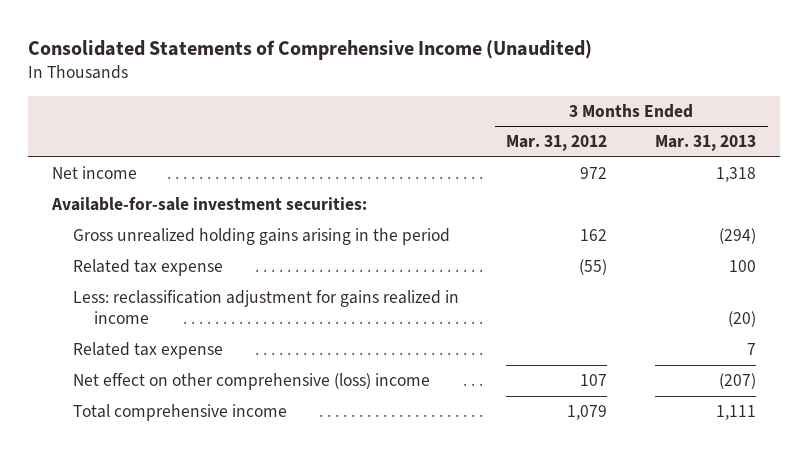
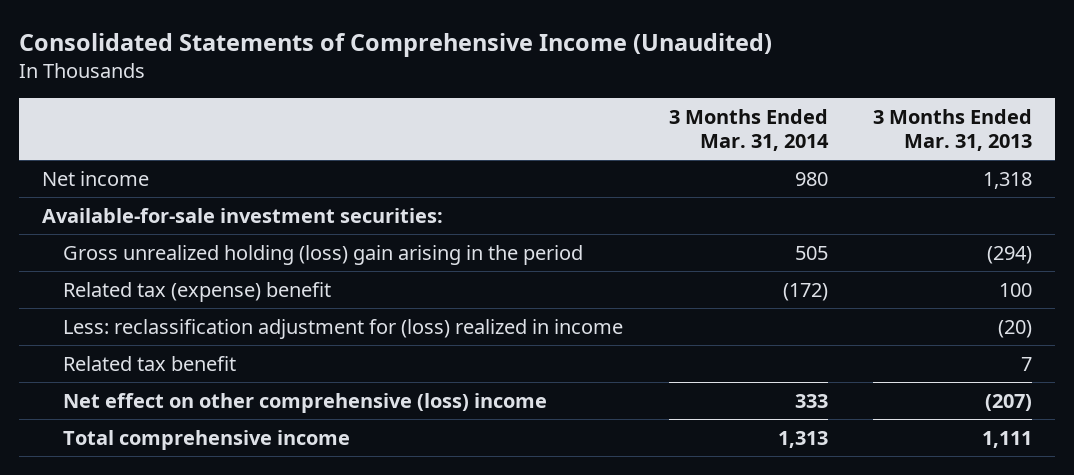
[506,135,608,152] Mar. 31, 2012 -> none
none -> [668,109,829,151] 3 Months Ended Mar. 31, 2014
[72,228,450,246] Gross unrealized holding gains arising in the period -> [63,244,584,265] Gross unrealized holding (loss) gain arising in the period
[72,259,223,277] Related tax expense -> [63,281,332,302] Related tax (expense) benefit
[72,290,459,325] Less: reclassification adjustment for gains realized in income -> [63,318,624,339] Less: reclassification adjustment for (loss) realized in income
[72,342,223,360] Related tax expense -> [63,355,237,371] Related tax benefit

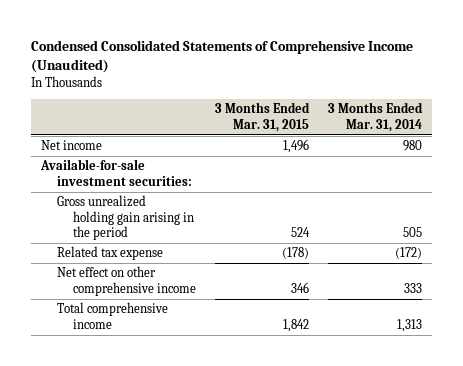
[19,32,773,57] Consolidated Statements of Comprehensive Income (Unaudited) -> [31,39,414,73] Condensed Consolidated Statements of Comprehensive Income (Unaudited)
[873,109,1033,151] 3 Months Ended Mar. 31, 2013 -> none
none -> [215,102,311,132] 3 Months Ended Mar. 31, 2015
[63,318,624,339] Less: reclassification adjustment for (loss) realized in income -> none
[63,355,237,371] Related tax benefit -> none
[63,244,584,265] Gross unrealized holding (loss) gain arising in the period -> [56,195,194,240] Gross unrealized holding gain arising in the period
[63,281,332,302] Related tax (expense) benefit -> [56,246,163,261] Related tax expense
[63,392,548,413] Net effect on other comprehensive (loss) income -> [56,266,196,296] Net effect on other comprehensive income

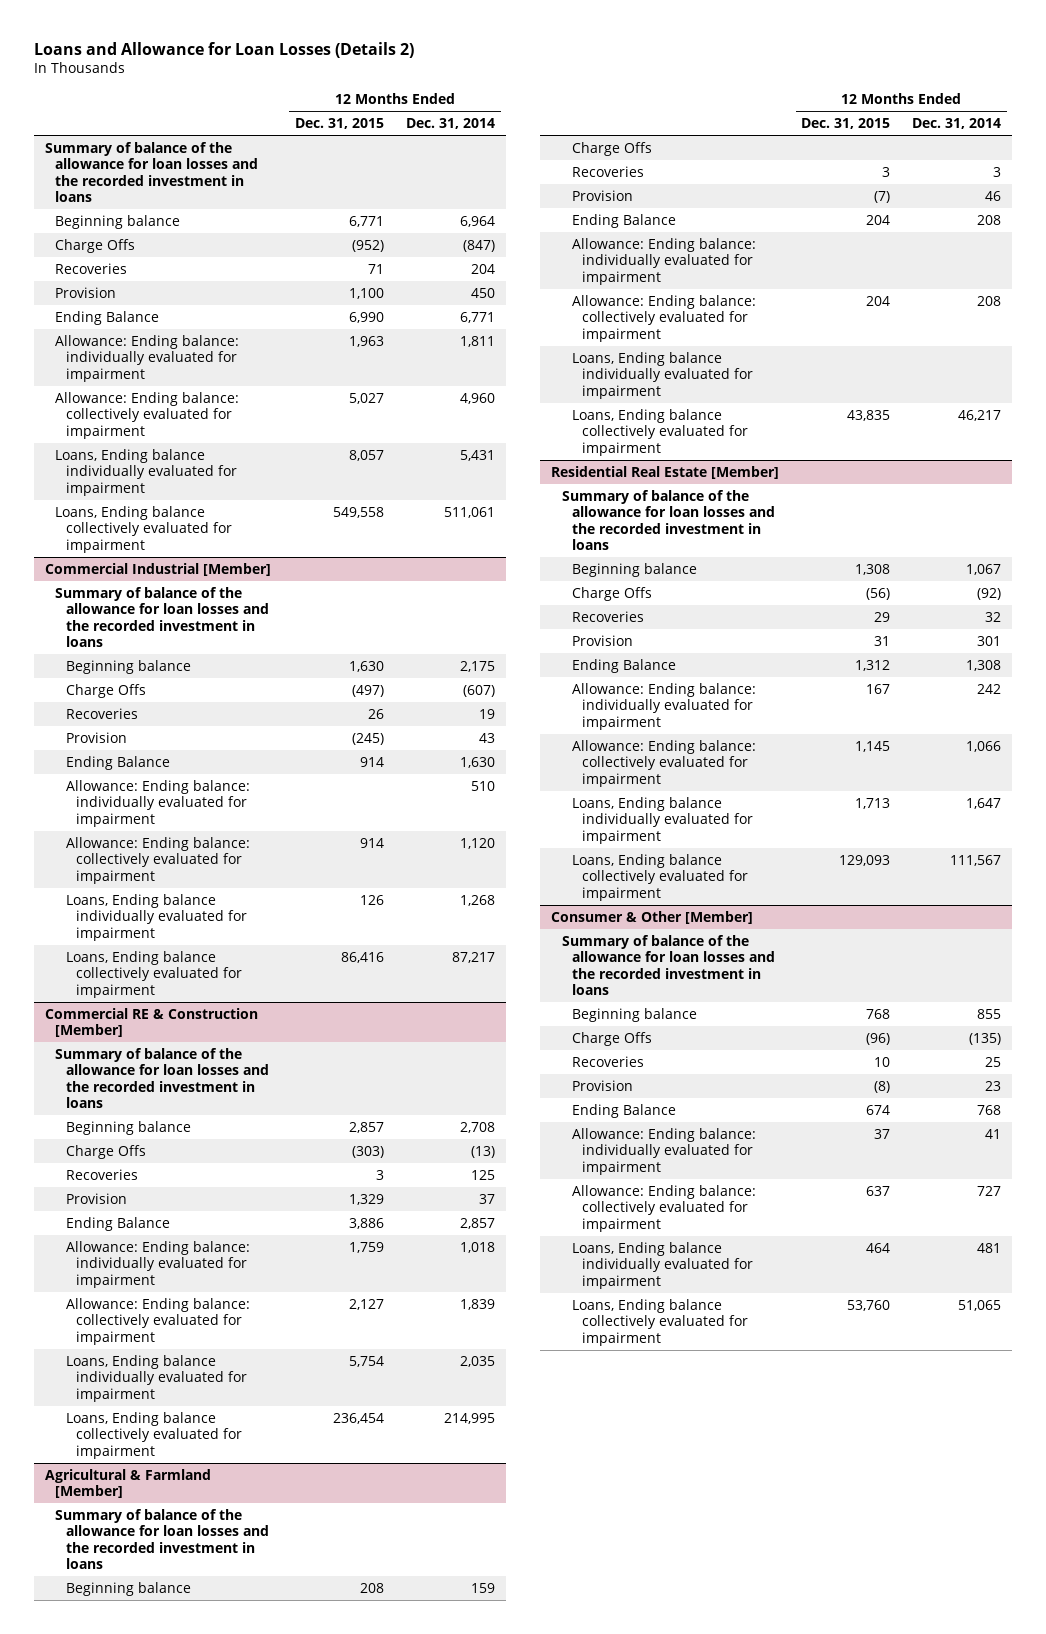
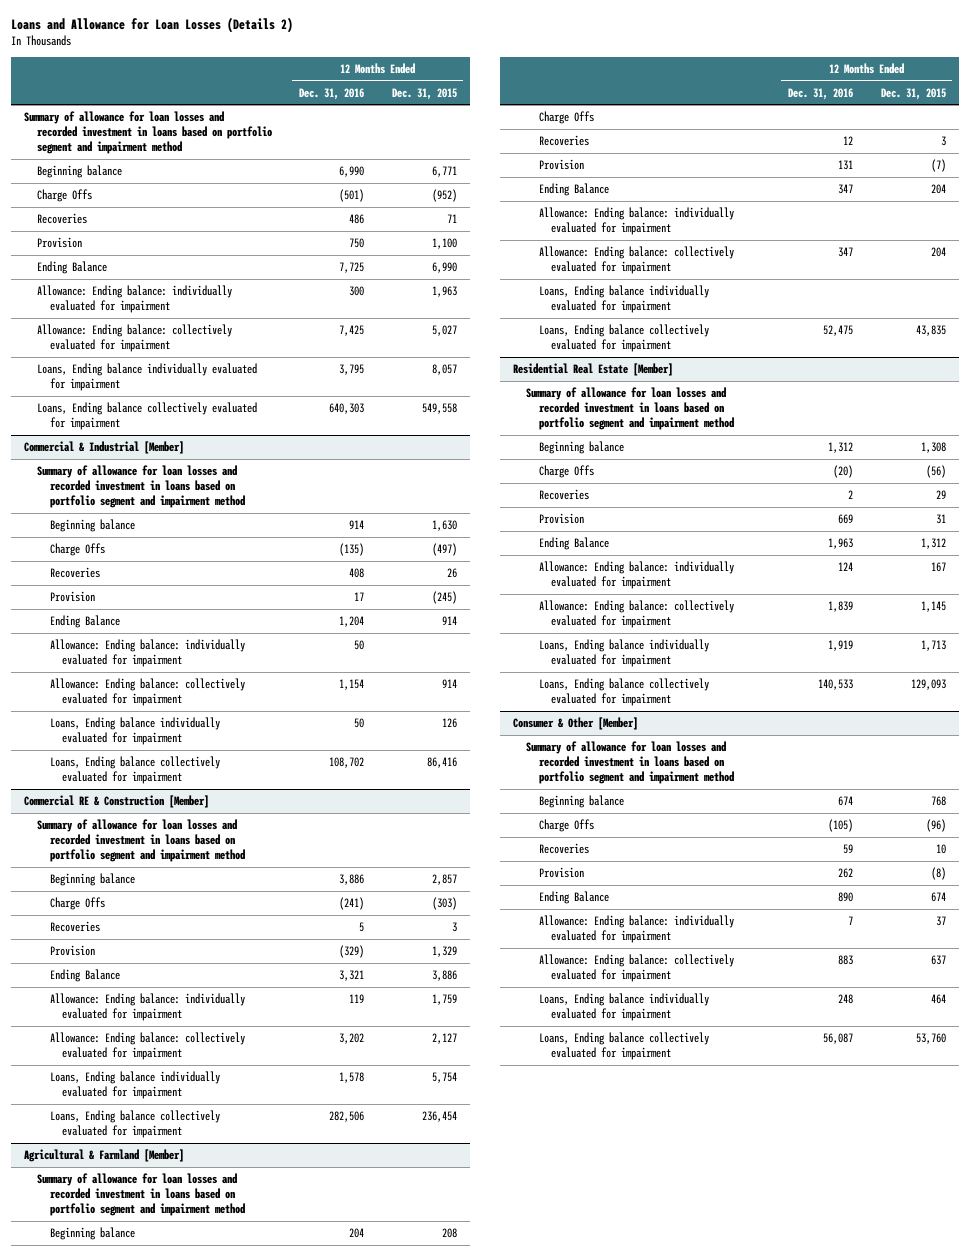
[406,117,496,129] Dec. 31, 2014 -> none
none -> [299,87,365,100] Dec. 31, 2016
[44,141,259,202] Summary of balance of the allowance for loan losses and the recorded investment in loans -> [24,111,272,155] Summary of allowance for loan losses and recorded investment in loans based on portfolio segment and impairment method
[44,562,271,576] Commercial Industrial [Member] -> [24,441,185,455] Commercial & Industrial [Member]
[55,586,269,647] Summary of balance of the allowance for loan losses and the recorded investment in loans -> [36,465,245,509] Summary of allowance for loan losses and recorded investment in loans based on portfolio segment and impairment method
[55,1047,269,1108] Summary of balance of the allowance for loan losses and the recorded investment in loans -> [36,819,245,863] Summary of allowance for loan losses and recorded investment in loans based on portfolio segment and impairment method
[55,1508,269,1569] Summary of balance of the allowance for loan losses and the recorded investment in loans -> [36,1173,245,1217] Summary of allowance for loan losses and recorded investment in loans based on portfolio segment and impairment method
[561,489,775,550] Summary of balance of the allowance for loan losses and the recorded investment in loans -> [525,387,734,431] Summary of allowance for loan losses and recorded investment in loans based on portfolio segment and impairment method
[561,934,775,995] Summary of balance of the allowance for loan losses and the recorded investment in loans -> [525,741,734,785] Summary of allowance for loan losses and recorded investment in loans based on portfolio segment and impairment method

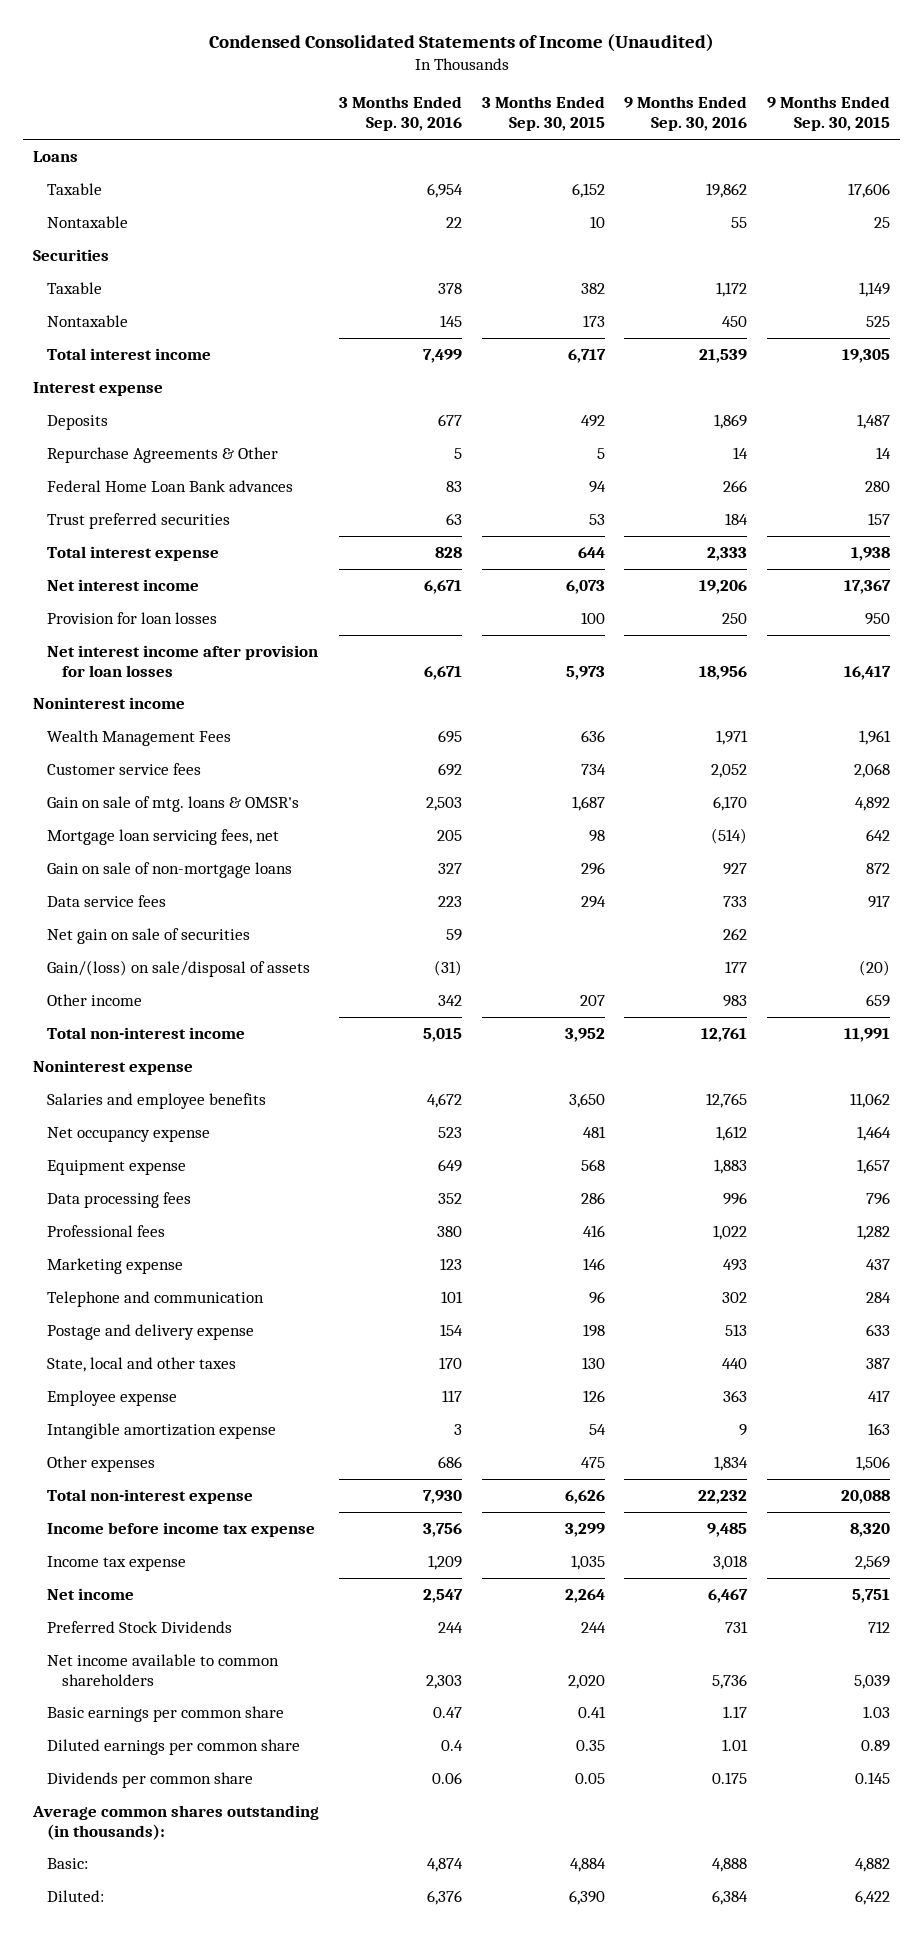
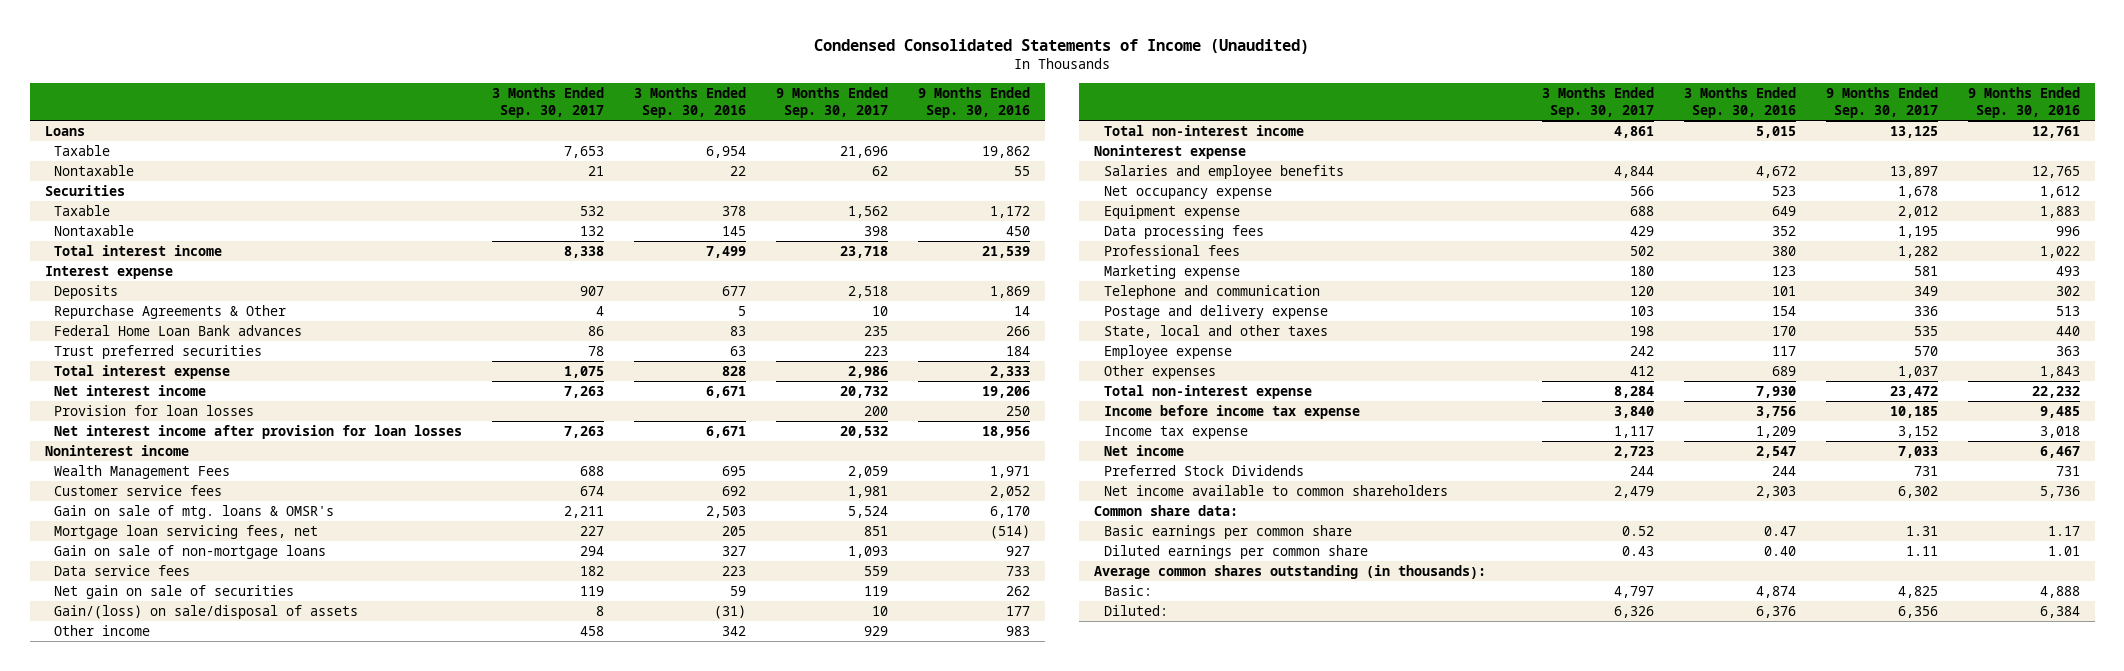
[481,96,605,132] 3 Months Ended Sep. 30, 2015 -> none
[767,96,891,132] 9 Months Ended Sep. 30, 2015 -> none
none -> [492,87,605,119] 3 Months Ended Sep. 30, 2017
none -> [776,87,889,119] 9 Months Ended Sep. 30, 2017
[47,1422,277,1439] Intangible amortization expense -> none
[437,1455,462,1468] 686 -> [1771,366,1796,377] 689
[714,1455,749,1471] 1,834 -> [2039,366,2080,379] 1,843
none -> [1094,505,1239,517] Common share data:
[47,1771,254,1788] Dividends per common share -> none
[440,1739,463,1751] 0.4 -> [1763,546,1796,557] 0.40

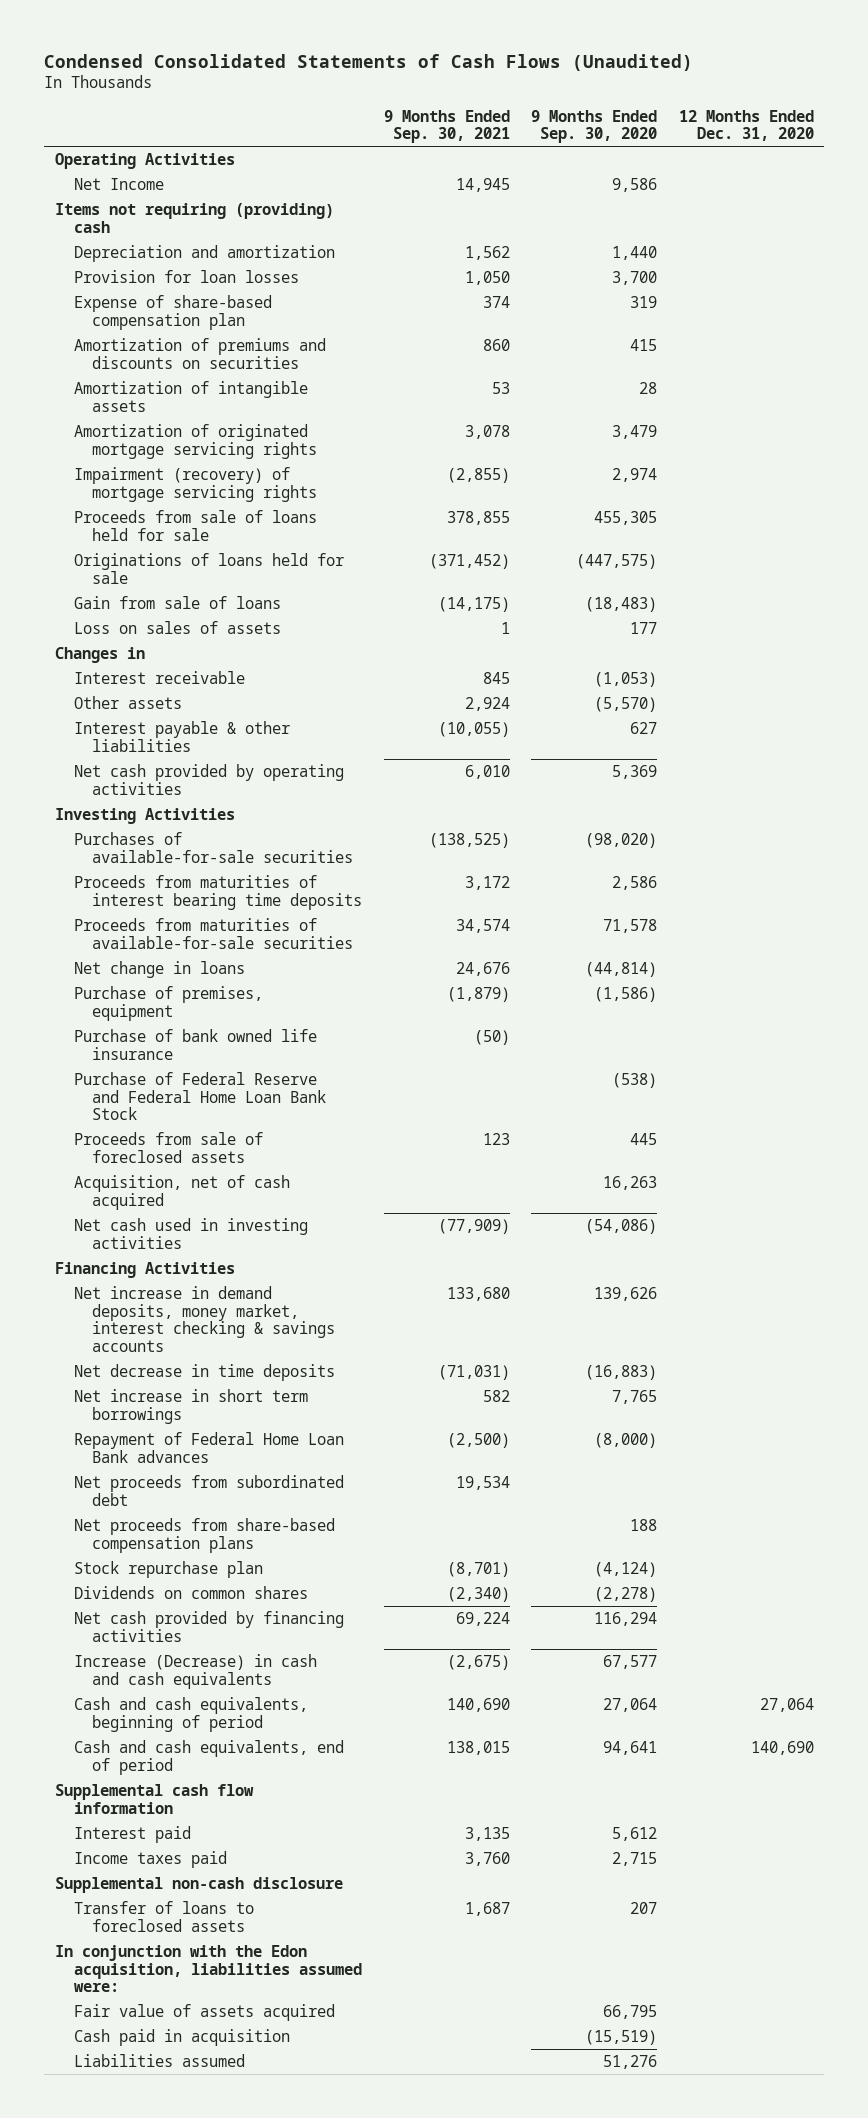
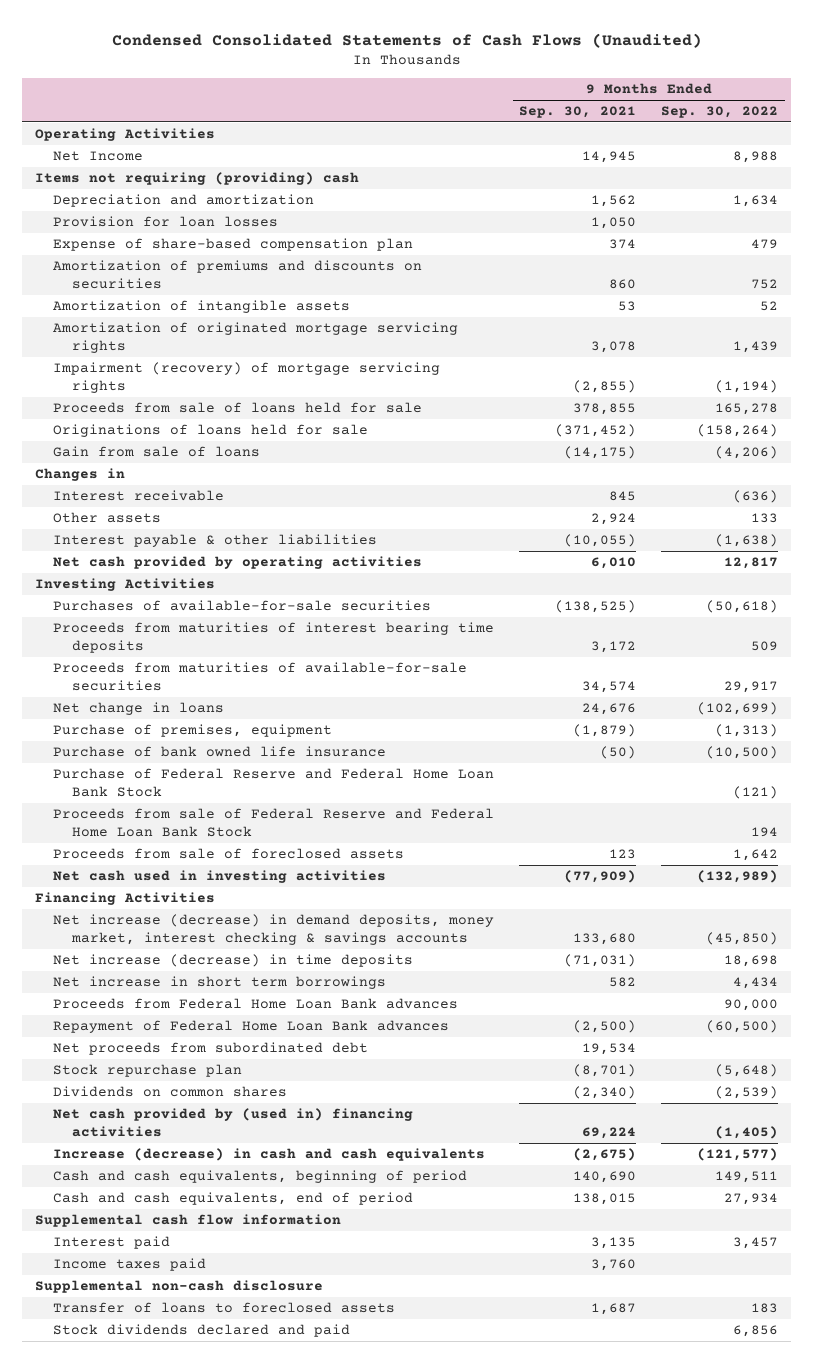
[531,109,658,144] 9 Months Ended Sep. 30, 2020 -> none
[678,109,814,142] 12 Months Ended Dec. 31, 2020 -> none
none -> [661,106,779,119] Sep. 30, 2022
[73,620,281,634] Loss on sales of assets -> none
none -> [53,808,495,837] Proceeds from sale of Federal Reserve and Federal Home Loan Bank Stock
[73,1174,290,1210] Acquisition, net of cash acquired -> none
[73,1285,336,1352] Net increase in demand deposits, money market, interest checking & savings accounts -> [53,914,495,945] Net increase (decrease) in demand deposits, money market, interest checking & savings accounts
[73,1363,335,1381] Net decrease in time deposits -> [53,954,414,968] Net increase (decrease) in time deposits
none -> [53,998,459,1010] Proceeds from Federal Home Loan Bank advances
[73,1517,335,1553] Net proceeds from share-based compensation plans -> none
[73,1610,344,1642] Net cash provided by financing activities -> [53,1108,414,1137] Net cash provided by (used in) financing activities
[73,1653,317,1689] Increase (Decrease) in cash and cash equivalents -> [53,1148,486,1162] Increase (decrease) in cash and cash equivalents
[54,1944,362,1993] In conjunction with the Edon acquisition, liabilities assumed were: -> none
[73,2003,335,2021] Fair value of assets acquired -> none
[73,2028,290,2046] Cash paid in acquisition -> none
[73,2053,245,2067] Liabilities assumed -> none
none -> [53,1324,351,1338] Stock dividends declared and paid

